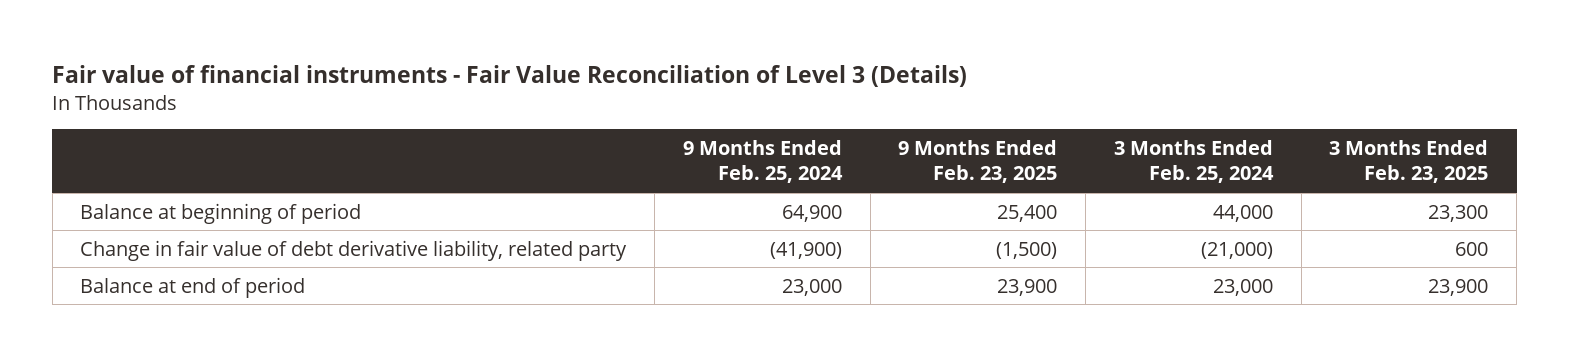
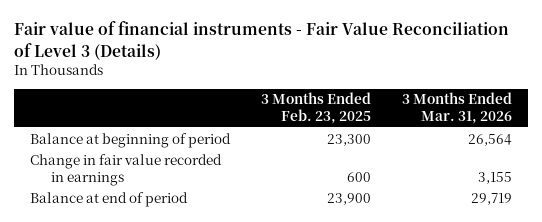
[682,140,843,184] 9 Months Ended Feb. 25, 2024 -> none
[898,140,1058,184] 9 Months Ended Feb. 23, 2025 -> none
[1113,140,1274,184] 3 Months Ended Feb. 25, 2024 -> none
none -> [402,92,513,125] 3 Months Ended Mar. 31, 2026
[80,239,628,261] Change in fair value of debt derivative liability, related party -> [29,153,222,186] Change in fair value recorded in earnings

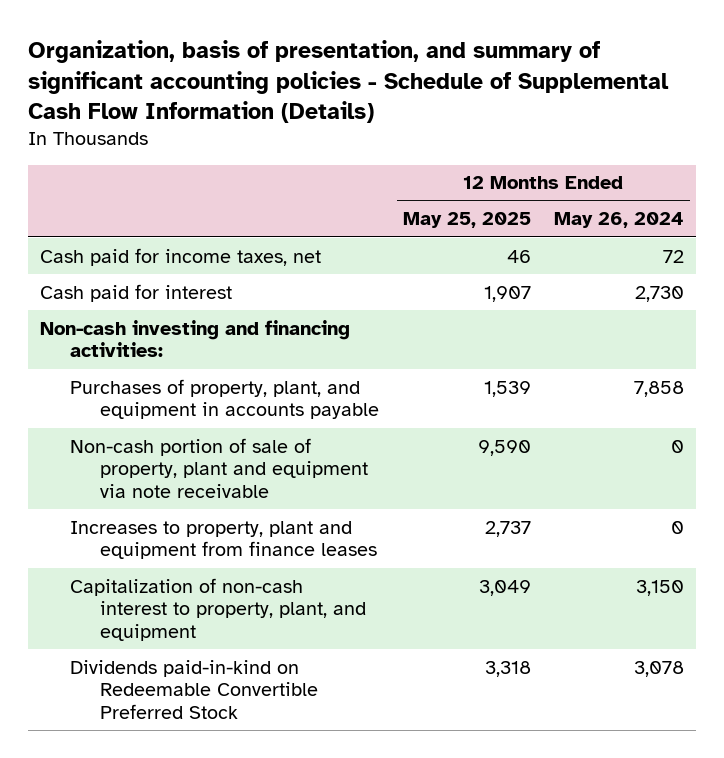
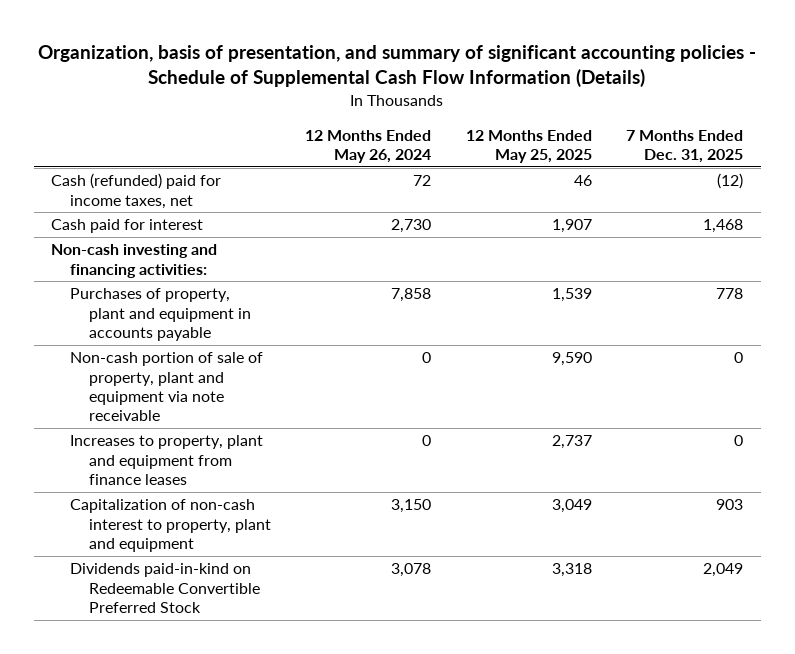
none -> [626,129,744,164] 7 Months Ended Dec. 31, 2025
[39,247,321,266] Cash paid for income taxes, net -> [51,173,222,209] Cash (refunded) paid for income taxes, net
[69,378,380,420] Purchases of property, plant, and equipment in accounts payable -> [70,288,251,342] Purchases of property, plant and equipment in accounts payable
[69,577,367,641] Capitalization of non-cash interest to property, plant, and equipment -> [70,499,271,553] Capitalization of non-cash interest to property, plant and equipment

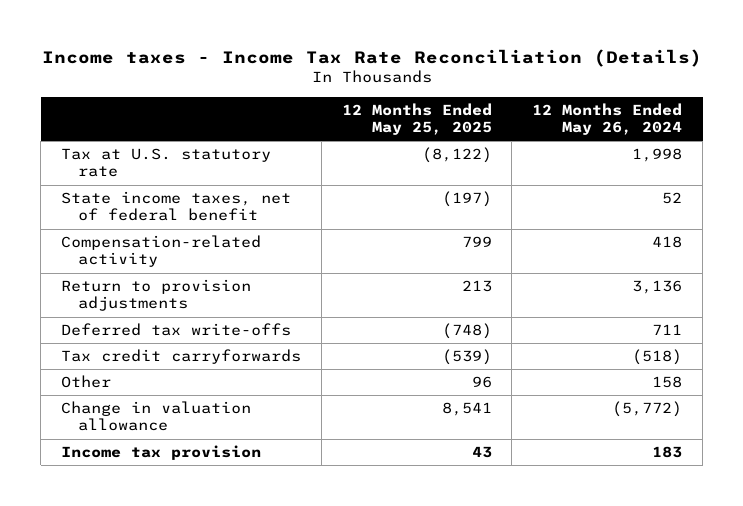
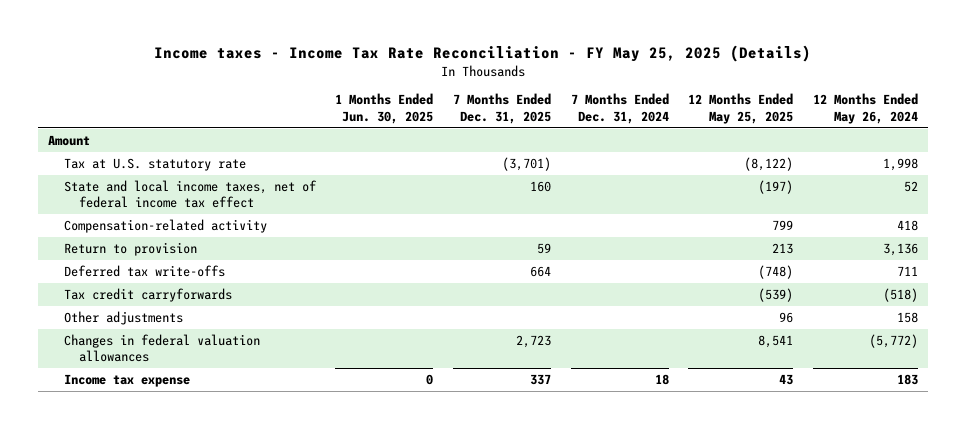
[41,48,702,67] Income taxes - Income Tax Rate Reconciliation (Details) -> [154,45,812,63] Income taxes - Income Tax Rate Reconciliation - FY May 25, 2025 (Details)
none -> [335,93,434,124] 1 Months Ended Jun. 30, 2025
none -> [453,93,552,124] 7 Months Ended Dec. 31, 2025
none -> [570,93,669,124] 7 Months Ended Dec. 31, 2024
none -> [48,134,91,146] Amount
[60,191,291,222] State income taxes, net of federal benefit -> [63,179,317,209] State and local income taxes, net of federal income tax effect
[60,279,251,312] Return to provision adjustments -> [63,241,197,256] Return to provision
[60,375,111,389] Other -> [63,310,183,325] Other adjustments
[60,401,251,432] Change in valuation allowance -> [63,333,260,363] Changes in federal valuation allowances
[60,445,261,461] Income tax provision -> [63,373,190,387] Income tax expense

